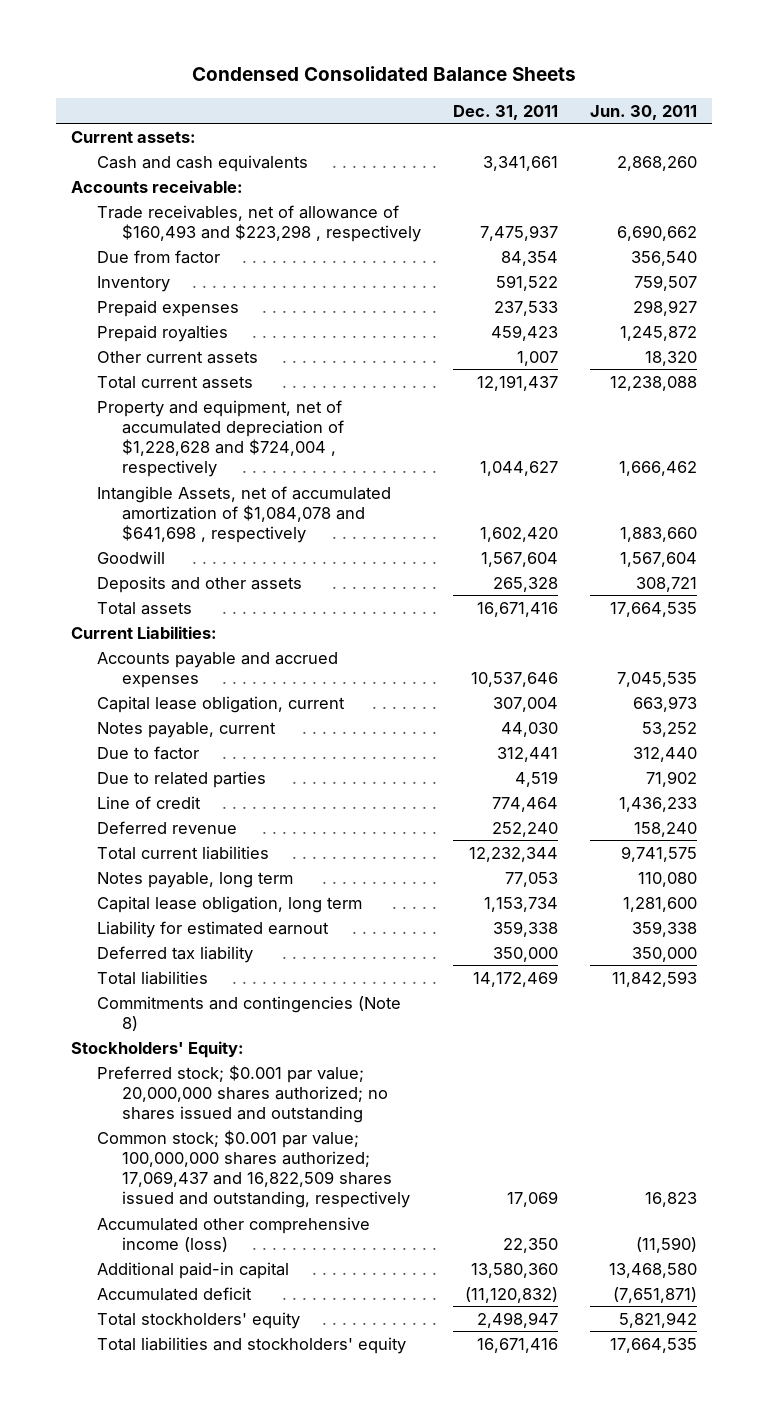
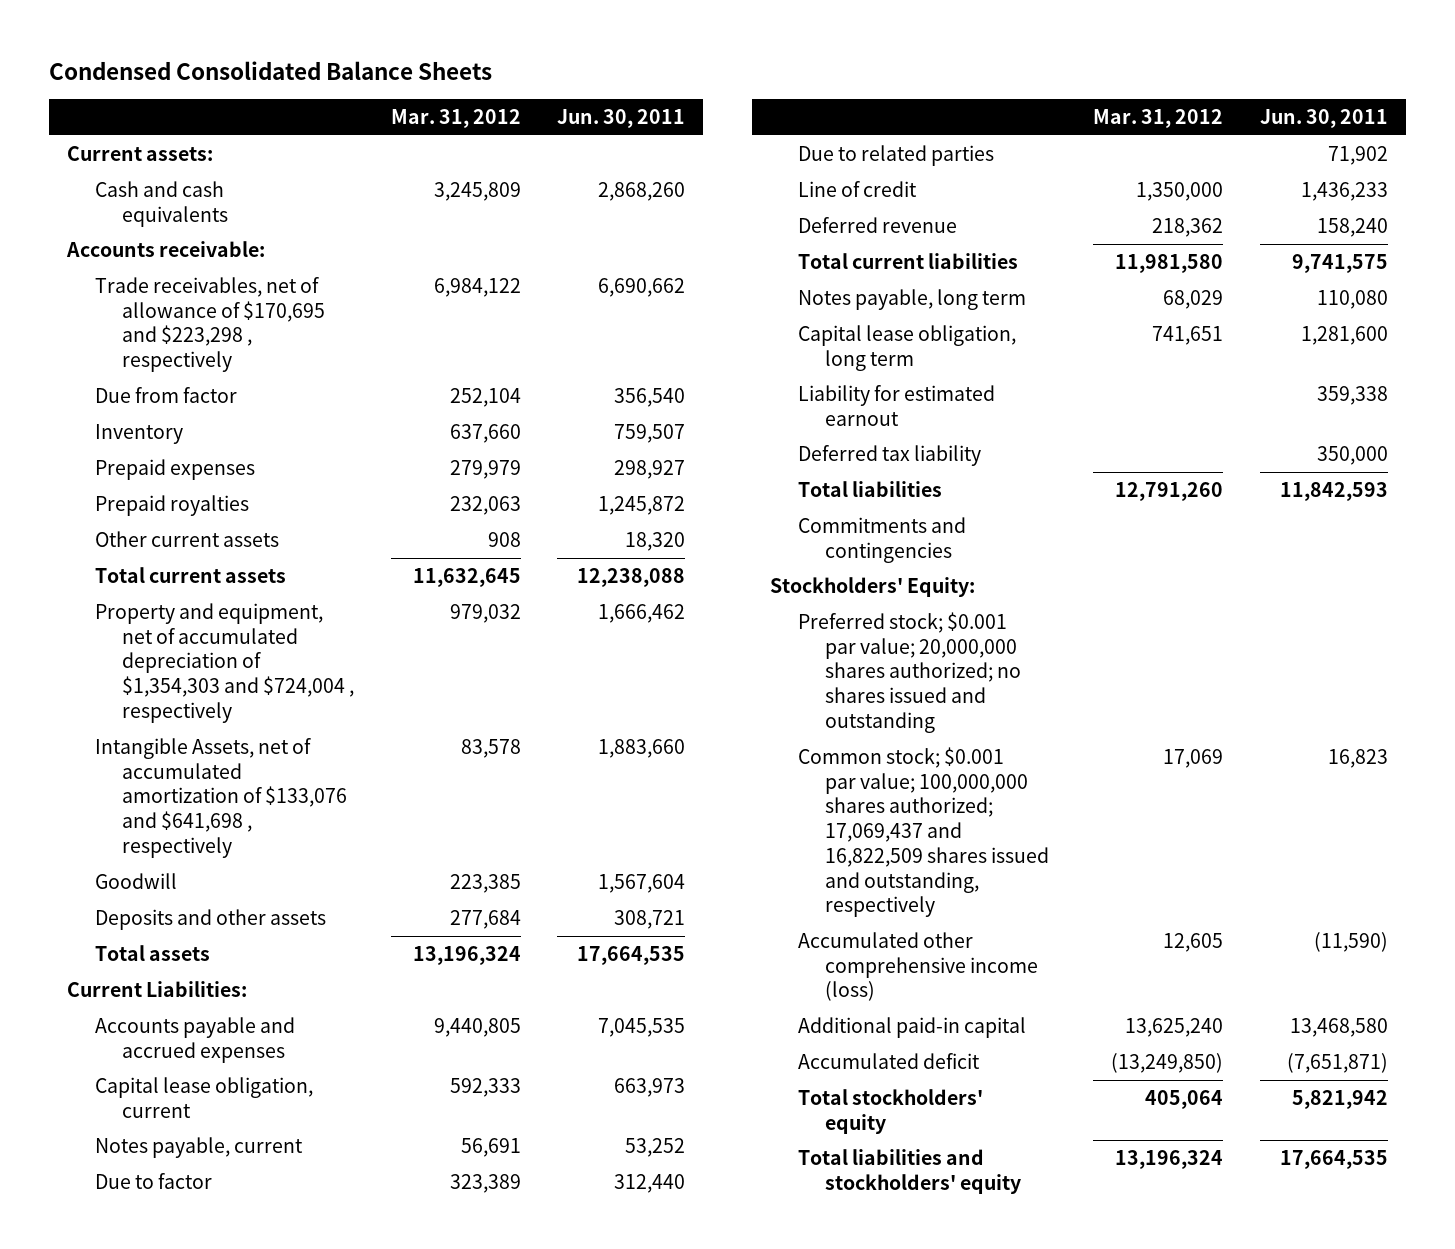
[452,104,558,120] Dec. 31, 2011 -> none
none -> [390,108,521,128] Mar. 31, 2012
[96,204,422,242] Trade receivables, net of allowance of $160,493 and $223,298 , respectively -> [94,276,326,373] Trade receivables, net of allowance of $170,695 and $223,298 , respectively
[96,399,345,478] Property and equipment, net of accumulated depreciation of $1,228,628 and $724,004 , respectively -> [94,602,355,723] Property and equipment, net of accumulated depreciation of $1,354,303 and $724,004 , respectively
[96,485,391,543] Intangible Assets, net of accumulated amortization of $1,084,078 and $641,698 , respectively -> [94,737,348,858] Intangible Assets, net of accumulated amortization of $133,076 and $641,698 , respectively
[96,995,401,1031] Commitments and contingencies (Note 8) -> [797,516,966,563] Commitments and contingencies

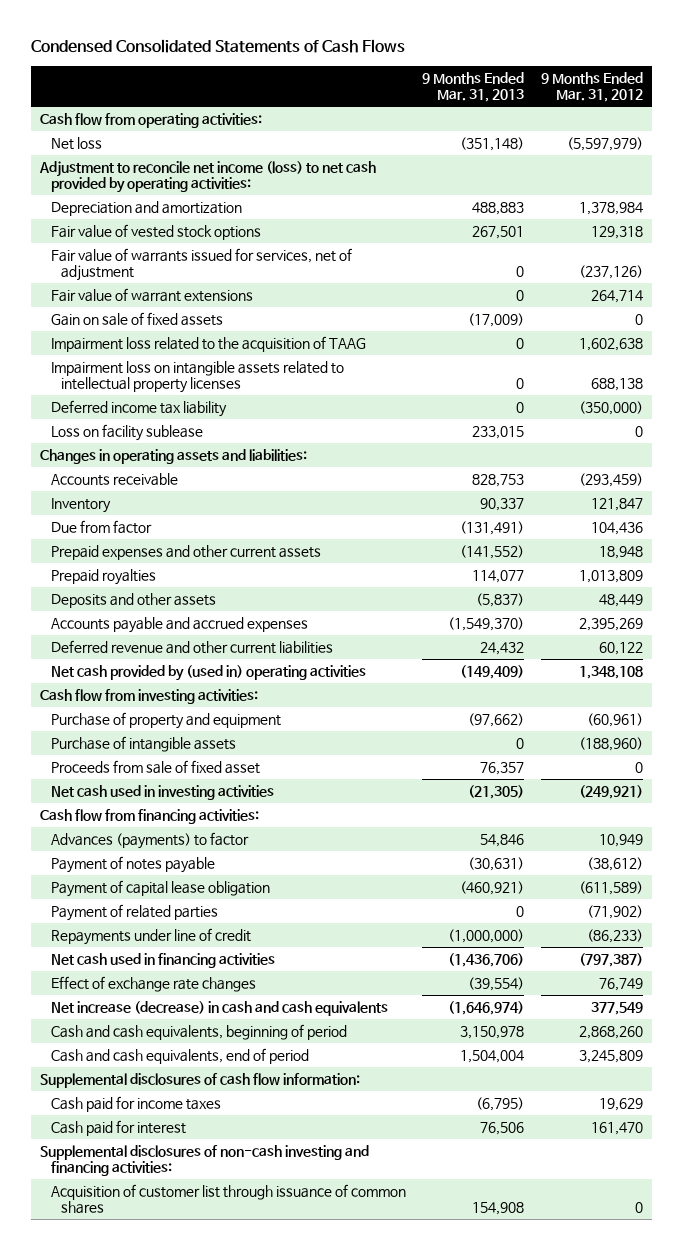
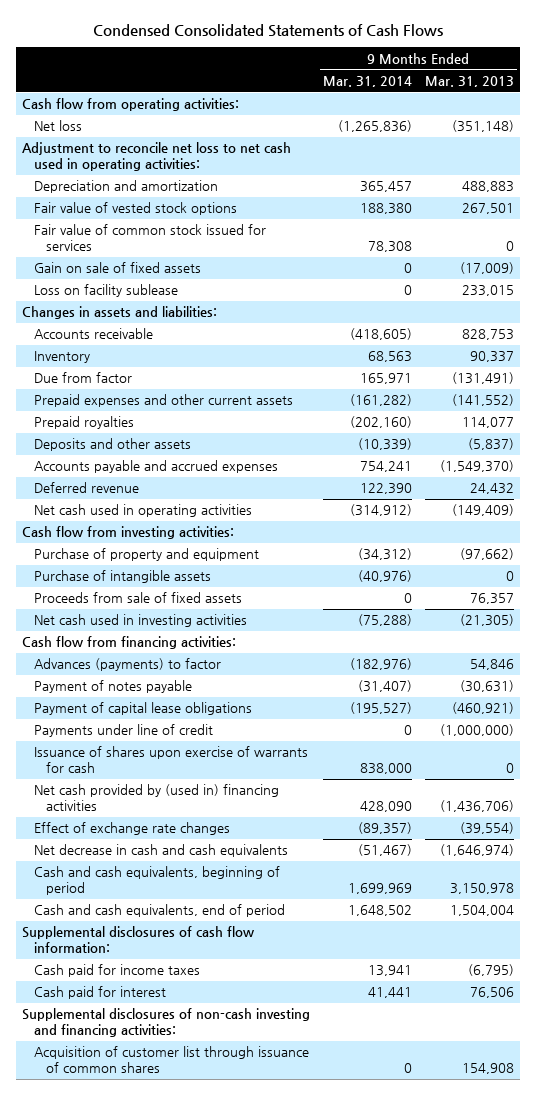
[541,71,644,102] 9 Months Ended Mar. 31, 2012 -> none
none -> [322,75,412,87] Mar. 31, 2014
[38,160,376,194] Adjustment to reconcile net income (loss) to net cash provided by operating activities: -> [22,142,292,172] Adjustment to reconcile net loss to net cash used in operating activities:
[50,287,253,302] Fair value of warrant extensions -> none
[50,247,352,282] Fair value of warrants issued for services, net of adjustment -> [33,224,266,252] Fair value of common stock issued for services
[50,335,366,352] Impairment loss related to the acquisition of TAAG -> none
[50,360,344,394] Impairment loss on intangible assets related to intellectual property licenses -> none
[50,399,227,417] Deferred income tax liability -> none
[39,448,307,464] Changes in operating assets and liabilities: -> [22,306,218,320] Changes in assets and liabilities:
[50,639,333,654] Deferred revenue and other current liabilities -> [33,482,139,494] Deferred revenue
[50,664,366,681] Net cash provided by (used in) operating activities -> [33,504,252,518] Net cash used in operating activities
[50,759,260,774] Proceeds from sale of fixed asset -> [33,592,242,604] Proceeds from sale of fixed assets
[50,903,218,921] Payment of related parties -> none
[50,879,270,897] Payment of capital lease obligation -> [33,702,252,716] Payment of capital lease obligations
[50,927,251,945] Repayments under line of credit -> [33,724,213,738] Payments under line of credit
none -> [33,746,308,774] Issuance of shares upon exercise of warrants for cash
[50,952,275,968] Net cash used in financing activities -> [33,784,279,812] Net cash provided by (used in) financing activities
[50,1000,388,1016] Net increase (decrease) in cash and cash equivalents -> [33,844,288,858] Net decrease in cash and cash equivalents

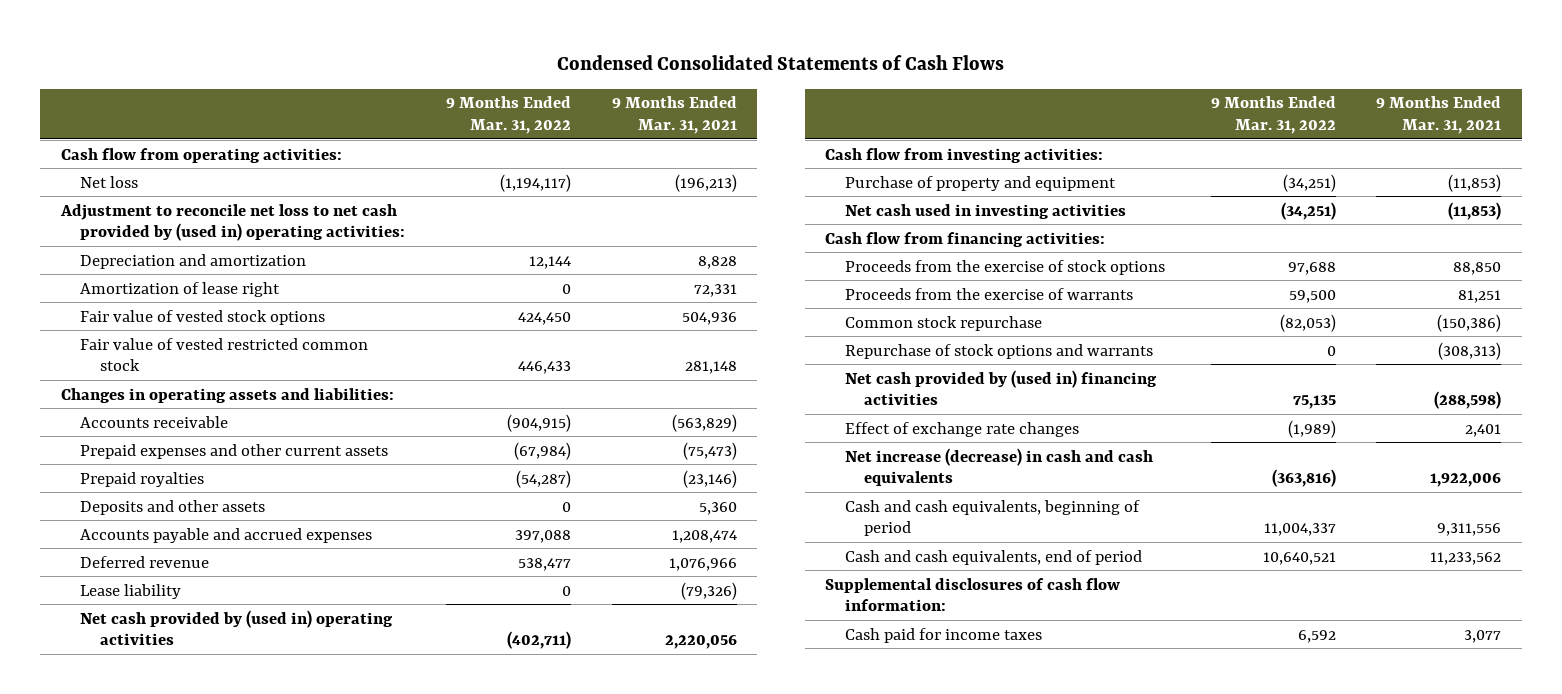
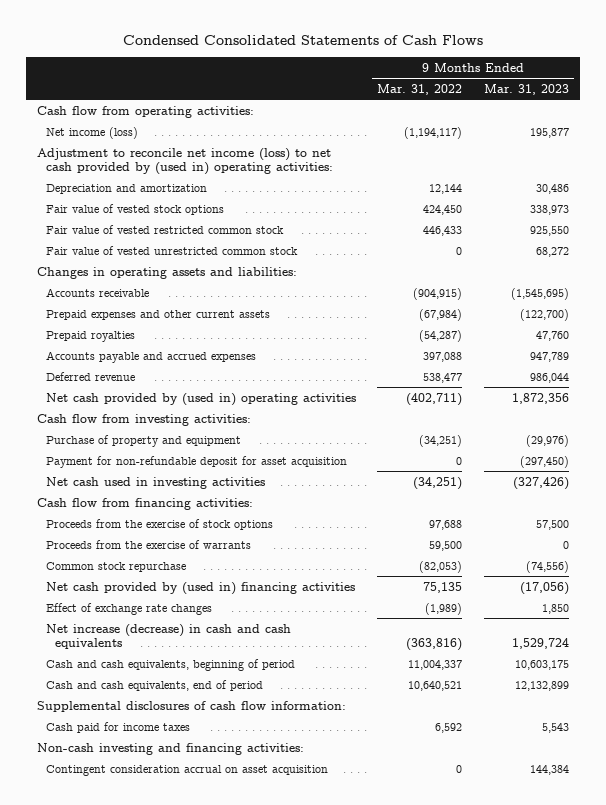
[612,96,738,135] 9 Months Ended Mar. 31, 2021 -> none
none -> [483,83,569,95] Mar. 31, 2023
[80,175,139,188] Net loss -> [45,126,138,139] Net income (loss)
[59,203,406,242] Adjustment to reconcile net loss to net cash provided by (used in) operating activities: -> [37,147,333,175] Adjustment to reconcile net income (loss) to net cash provided by (used in) operating activities:
[80,281,281,297] Amortization of lease right -> none
none -> [45,245,298,255] Fair value of vested unrestricted common stock
[80,499,266,515] Deposits and other assets -> none
[80,583,182,599] Lease liability -> none
none -> [45,455,347,468] Payment for non-refundable deposit for asset acquisition
[844,343,1153,359] Repurchase of stock options and warrants -> none
none -> [37,742,305,755] Non-cash investing and financing activities:
none -> [45,764,328,776] Contingent consideration accrual on asset acquisition

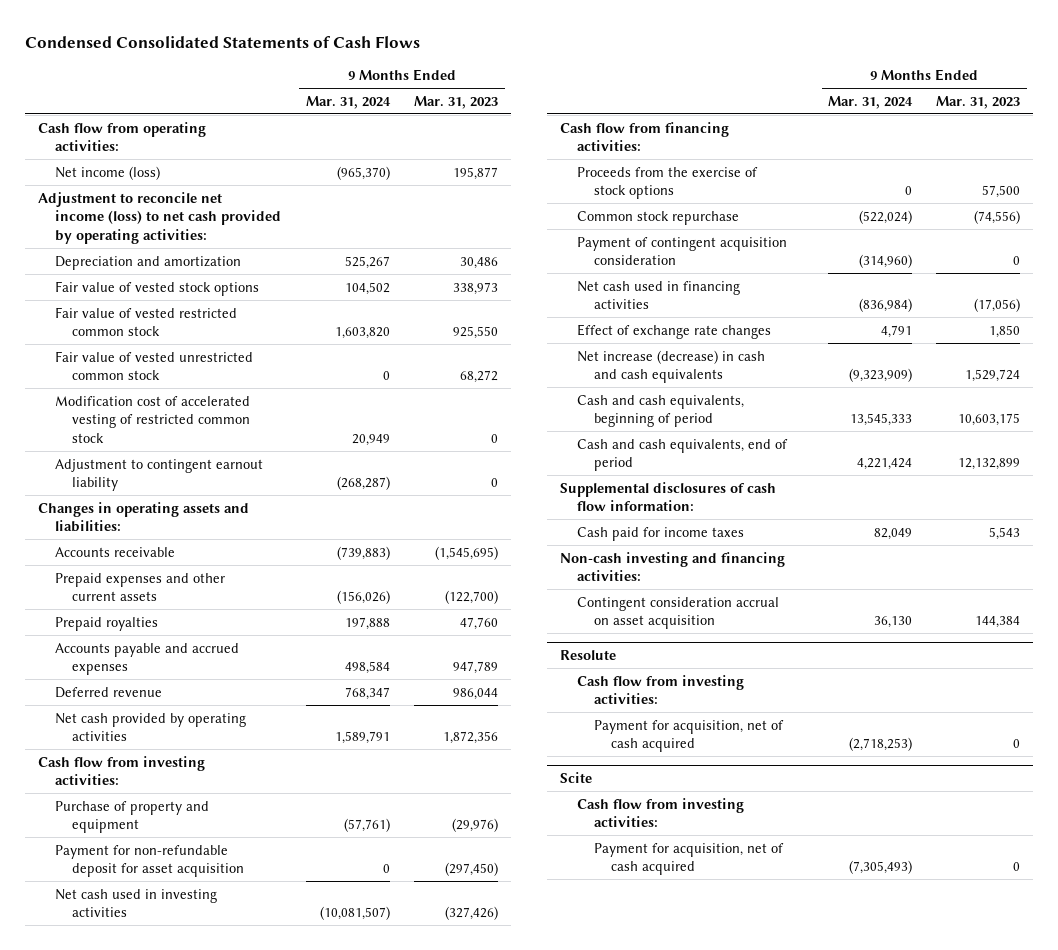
[377,83,463,95] Mar. 31, 2022 -> none
none -> [305,95,391,109] Mar. 31, 2024
[37,147,333,175] Adjustment to reconcile net income (loss) to net cash provided by (used in) operating activities: -> [37,191,281,244] Adjustment to reconcile net income (loss) to net cash provided by operating activities:
none -> [54,395,250,443] Modification cost of accelerated vesting of restricted common stock
none -> [54,458,263,492] Adjustment to contingent earnout liability
[45,392,356,406] Net cash provided by (used in) operating activities -> [54,712,246,742] Net cash provided by operating activities
[45,539,251,549] Proceeds from the exercise of warrants -> none
none -> [576,236,787,266] Payment of contingent acquisition consideration
[45,581,355,595] Net cash provided by (used in) financing activities -> [576,280,740,310] Net cash used in financing activities
none -> [559,649,616,660] Resolute
none -> [576,674,744,705] Cash flow from investing activities:
none -> [594,719,785,753] Payment for acquisition, net of cash acquired
none -> [559,771,592,783] Scite
none -> [576,797,744,828] Cash flow from investing activities:
none -> [594,842,785,876] Payment for acquisition, net of cash acquired

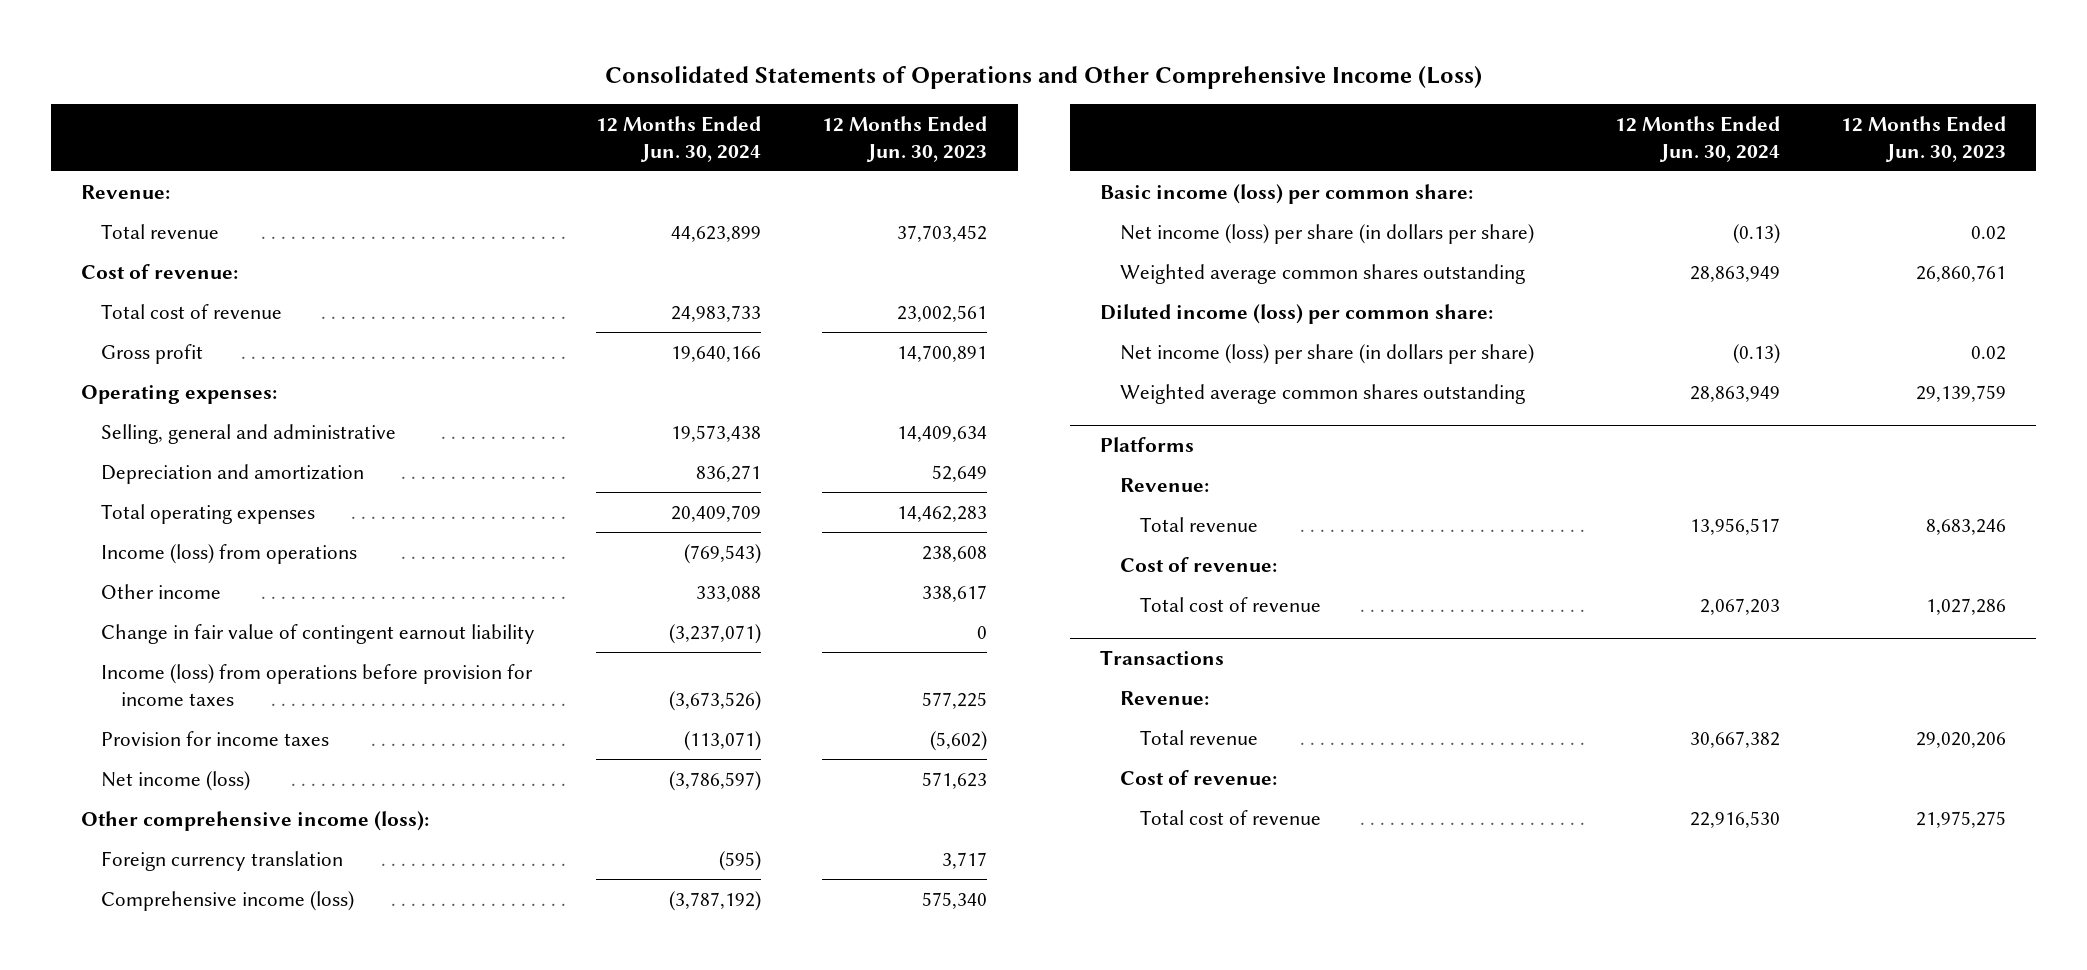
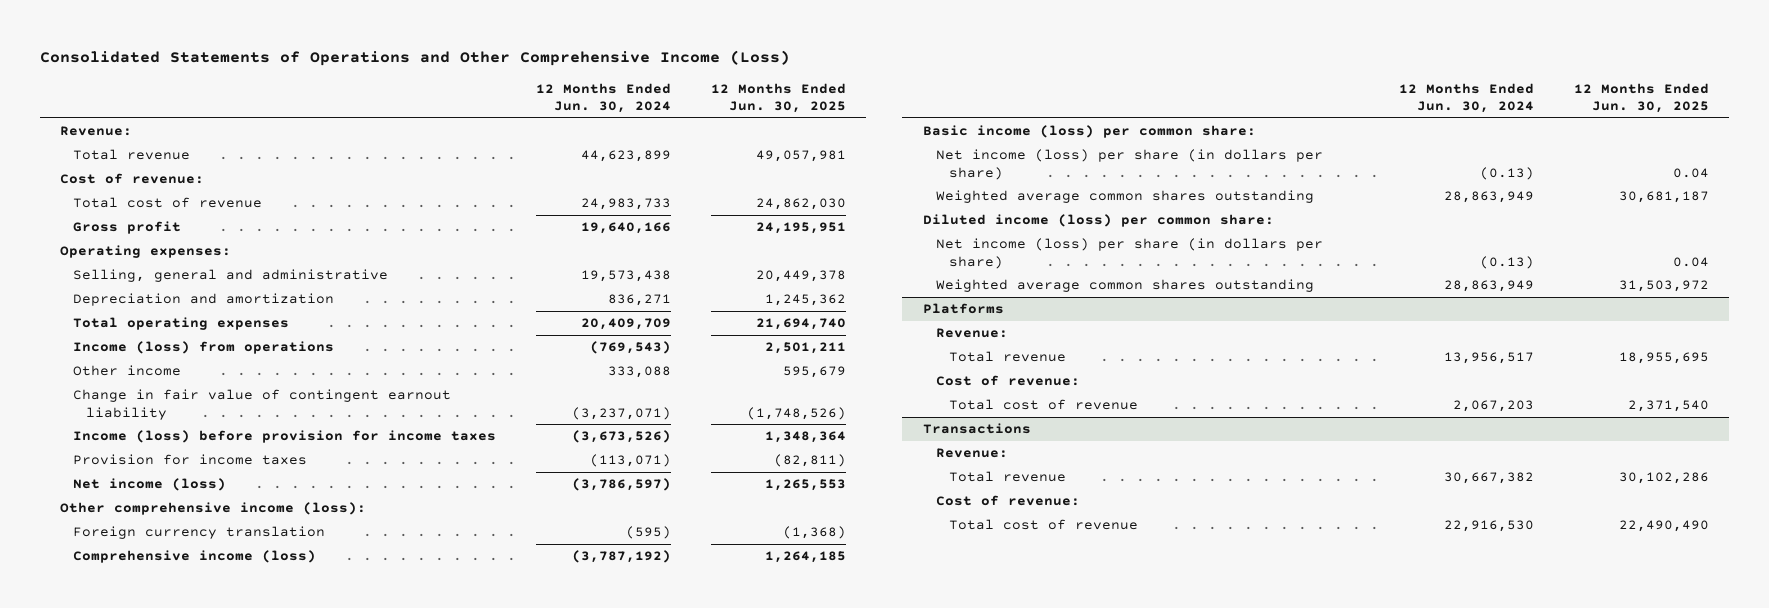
[822,115,988,162] 12 Months Ended Jun. 30, 2023 -> none
none -> [711,82,847,114] 12 Months Ended Jun. 30, 2025
[101,663,534,706] Income (loss) from operations before provision for income taxes -> [72,430,496,444] Income (loss) before provision for income taxes

